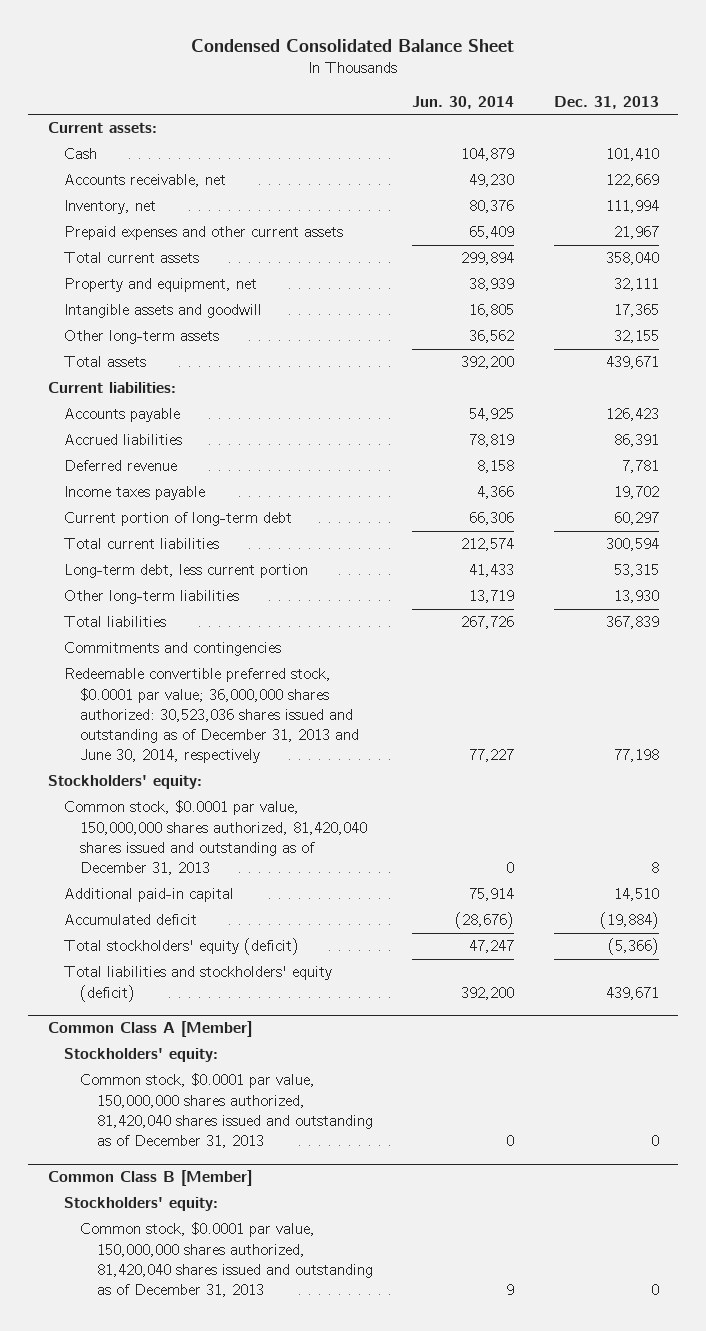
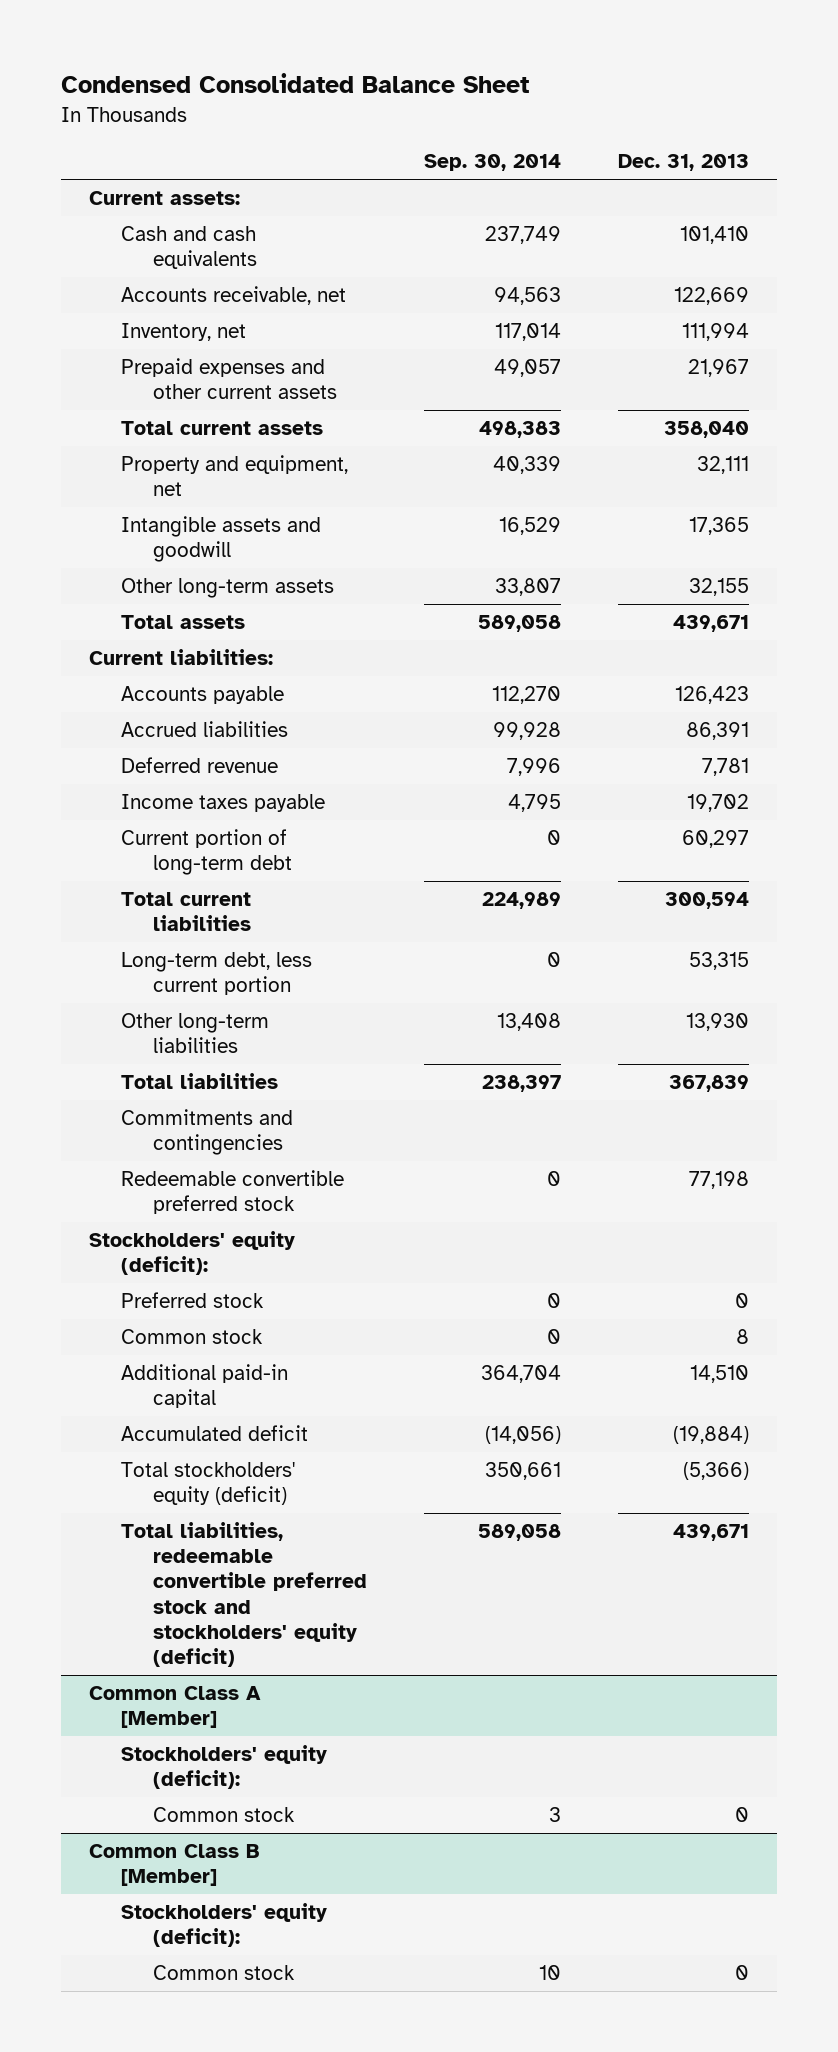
[412,96,515,110] Jun. 30, 2014 -> none
none -> [423,154,561,172] Sep. 30, 2014
[63,148,97,160] Cash -> [121,226,258,270] Cash and cash equivalents
[63,668,360,764] Redeemable convertible preferred stock, $0.0001 par value; 36,000,000 shares authorized: 30,523,036 shares issued and outstanding as of December 31, 2013 and June 30, 2014, respectively -> [121,1170,345,1215] Redeemable convertible preferred stock
[47,775,202,790] Stockholders' equity: -> [89,1231,296,1276] Stockholders' equity (deficit):
none -> [121,1292,265,1309] Preferred stock
[63,800,368,876] Common stock, $0.0001 par value, 150,000,000 shares authorized, 81,420,040 shares issued and outstanding as of December 31, 2013 -> [121,1329,264,1345] Common stock
[63,966,332,1002] Total liabilities and stockholders' equity (deficit) -> [121,1522,368,1667] Total liabilities, redeemable convertible preferred stock and stockholders' equity (deficit)
[63,1048,218,1063] Stockholders' equity: -> [121,1745,328,1790] Stockholders' equity (deficit):
[80,1073,373,1149] Common stock, $0.0001 par value, 150,000,000 shares authorized, 81,420,040 shares issued and outstanding as of December 31, 2013 -> [153,1807,296,1823] Common stock
[63,1197,218,1212] Stockholders' equity: -> [121,1903,328,1948] Stockholders' equity (deficit):
[80,1222,373,1298] Common stock, $0.0001 par value, 150,000,000 shares authorized, 81,420,040 shares issued and outstanding as of December 31, 2013 -> [153,1965,296,1981] Common stock

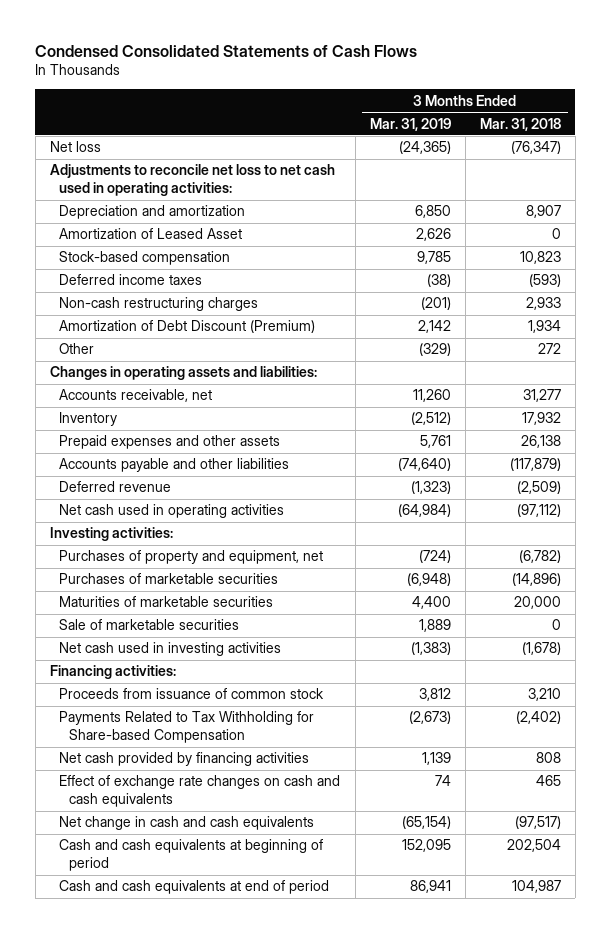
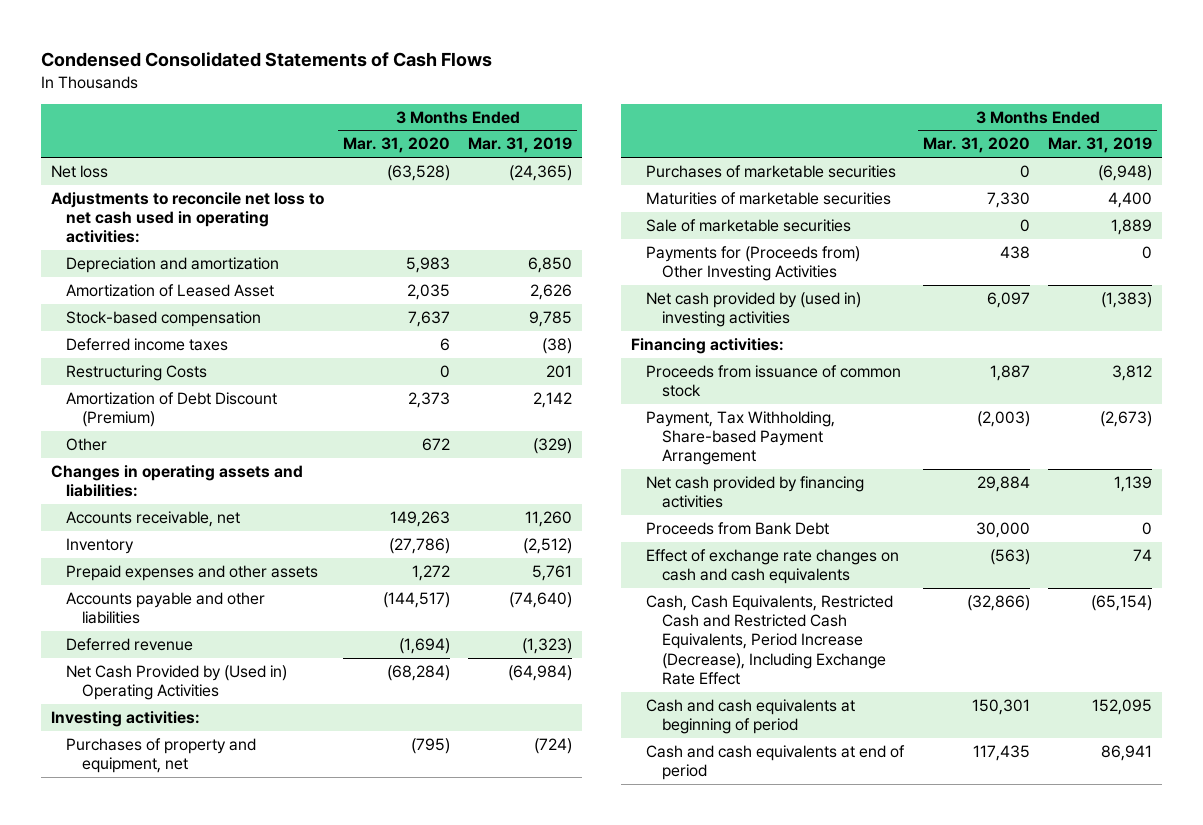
[479,117,561,131] Mar. 31, 2018 -> none
none -> [342,137,450,154] Mar. 31, 2020
[59,297,259,312] Non-cash restructuring charges -> none
none -> [66,365,208,382] Restructuring Costs
[59,504,285,519] Net cash used in operating activities -> [66,665,288,701] Net Cash Provided by (Used in) Operating Activities
none -> [646,246,861,282] Payments for (Proceeds from) Other Investing Activities
[59,642,282,657] Net cash used in investing activities -> [646,292,862,328] Net cash provided by (used in) investing activities
[59,711,315,744] Payments Related to Tax Withholding for Share-based Compensation -> [646,411,836,466] Payment, Tax Withholding, Share-based Payment Arrangement
none -> [646,522,830,536] Proceeds from Bank Debt
[59,816,315,831] Net change in cash and cash equivalents -> [646,595,894,685] Cash, Cash Equivalents, Restricted Cash and Restricted Cash Equivalents, Period Increase (Decrease), Including Exchange Rate Effect

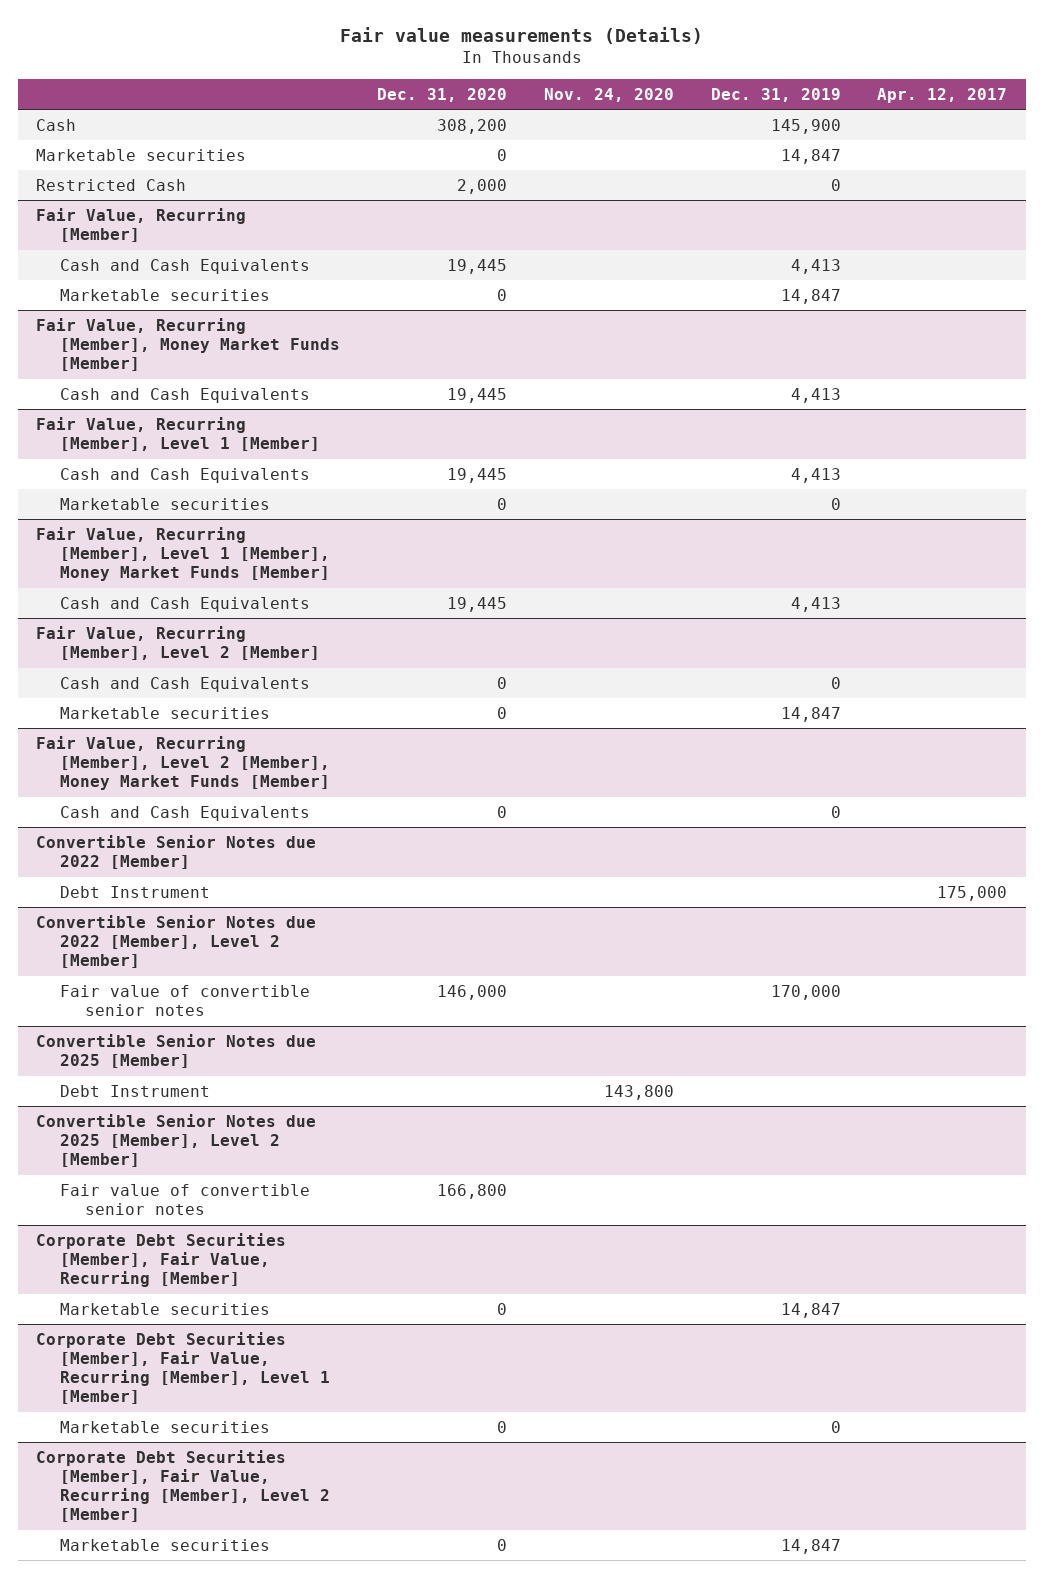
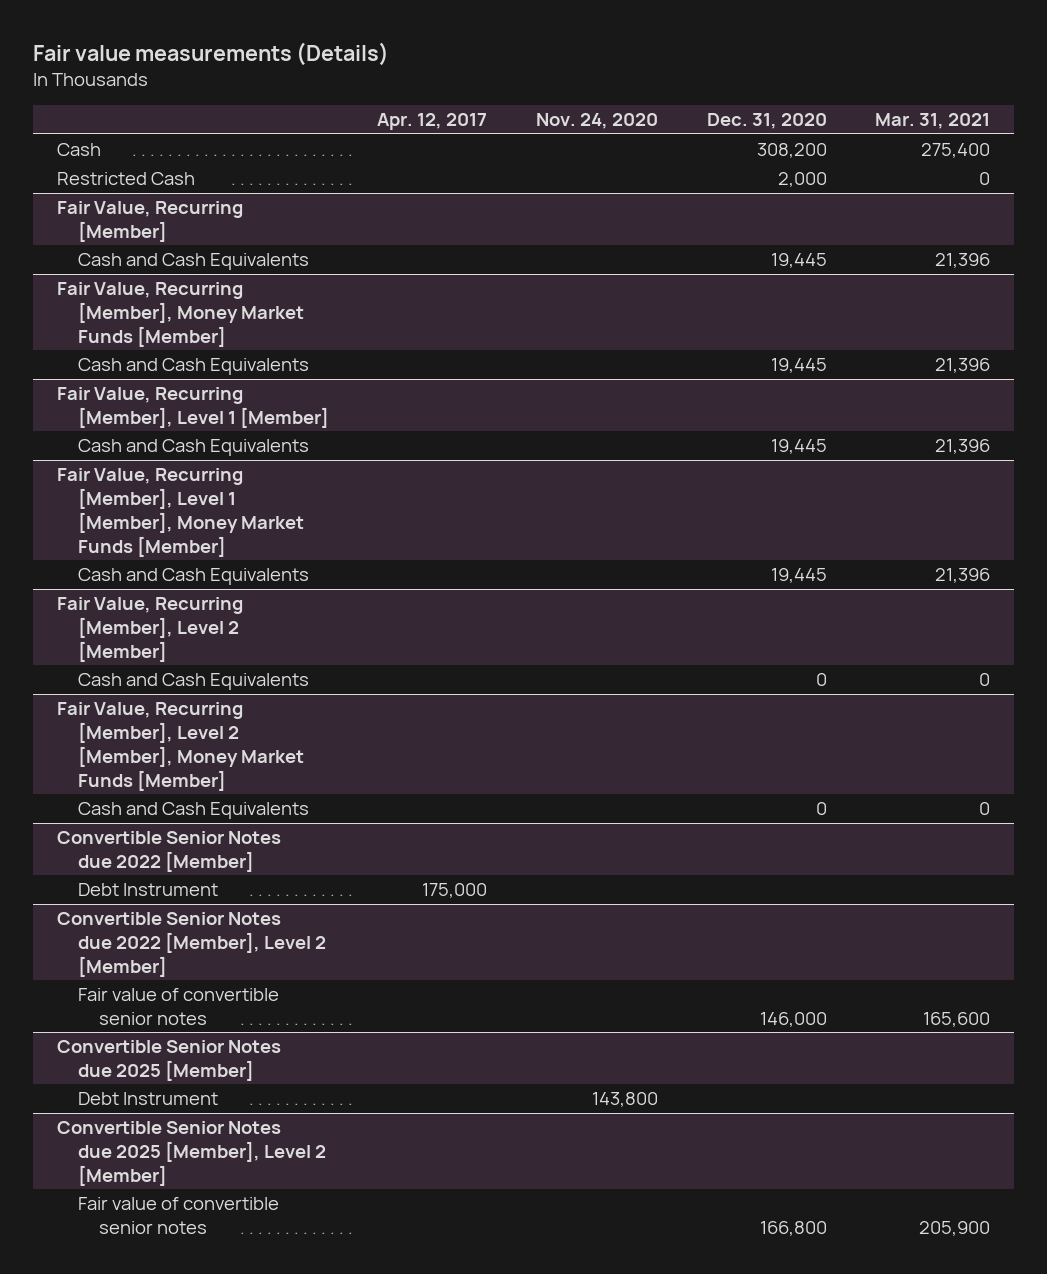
[710,87,841,102] Dec. 31, 2019 -> none
none -> [875,113,991,130] Mar. 31, 2021
[36,148,247,161] Marketable securities -> none
[60,288,271,301] Marketable securities -> none
[60,497,271,510] Marketable securities -> none
[60,706,271,719] Marketable securities -> none
[36,1232,287,1288] Corporate Debt Securities [Member], Fair Value, Recurring [Member] -> none
[60,1302,271,1315] Marketable securities -> none
[36,1331,331,1405] Corporate Debt Securities [Member], Fair Value, Recurring [Member], Level 1 [Member] -> none
[60,1420,271,1433] Marketable securities -> none
[36,1449,331,1523] Corporate Debt Securities [Member], Fair Value, Recurring [Member], Level 2 [Member] -> none
[60,1538,271,1551] Marketable securities -> none

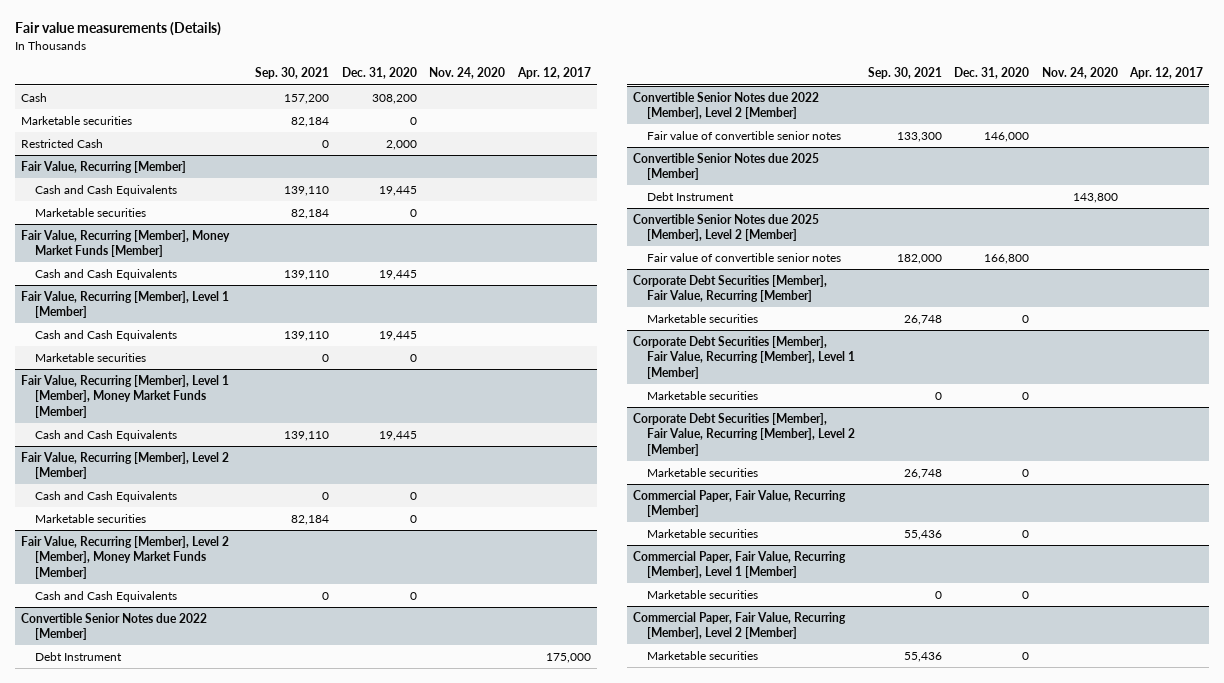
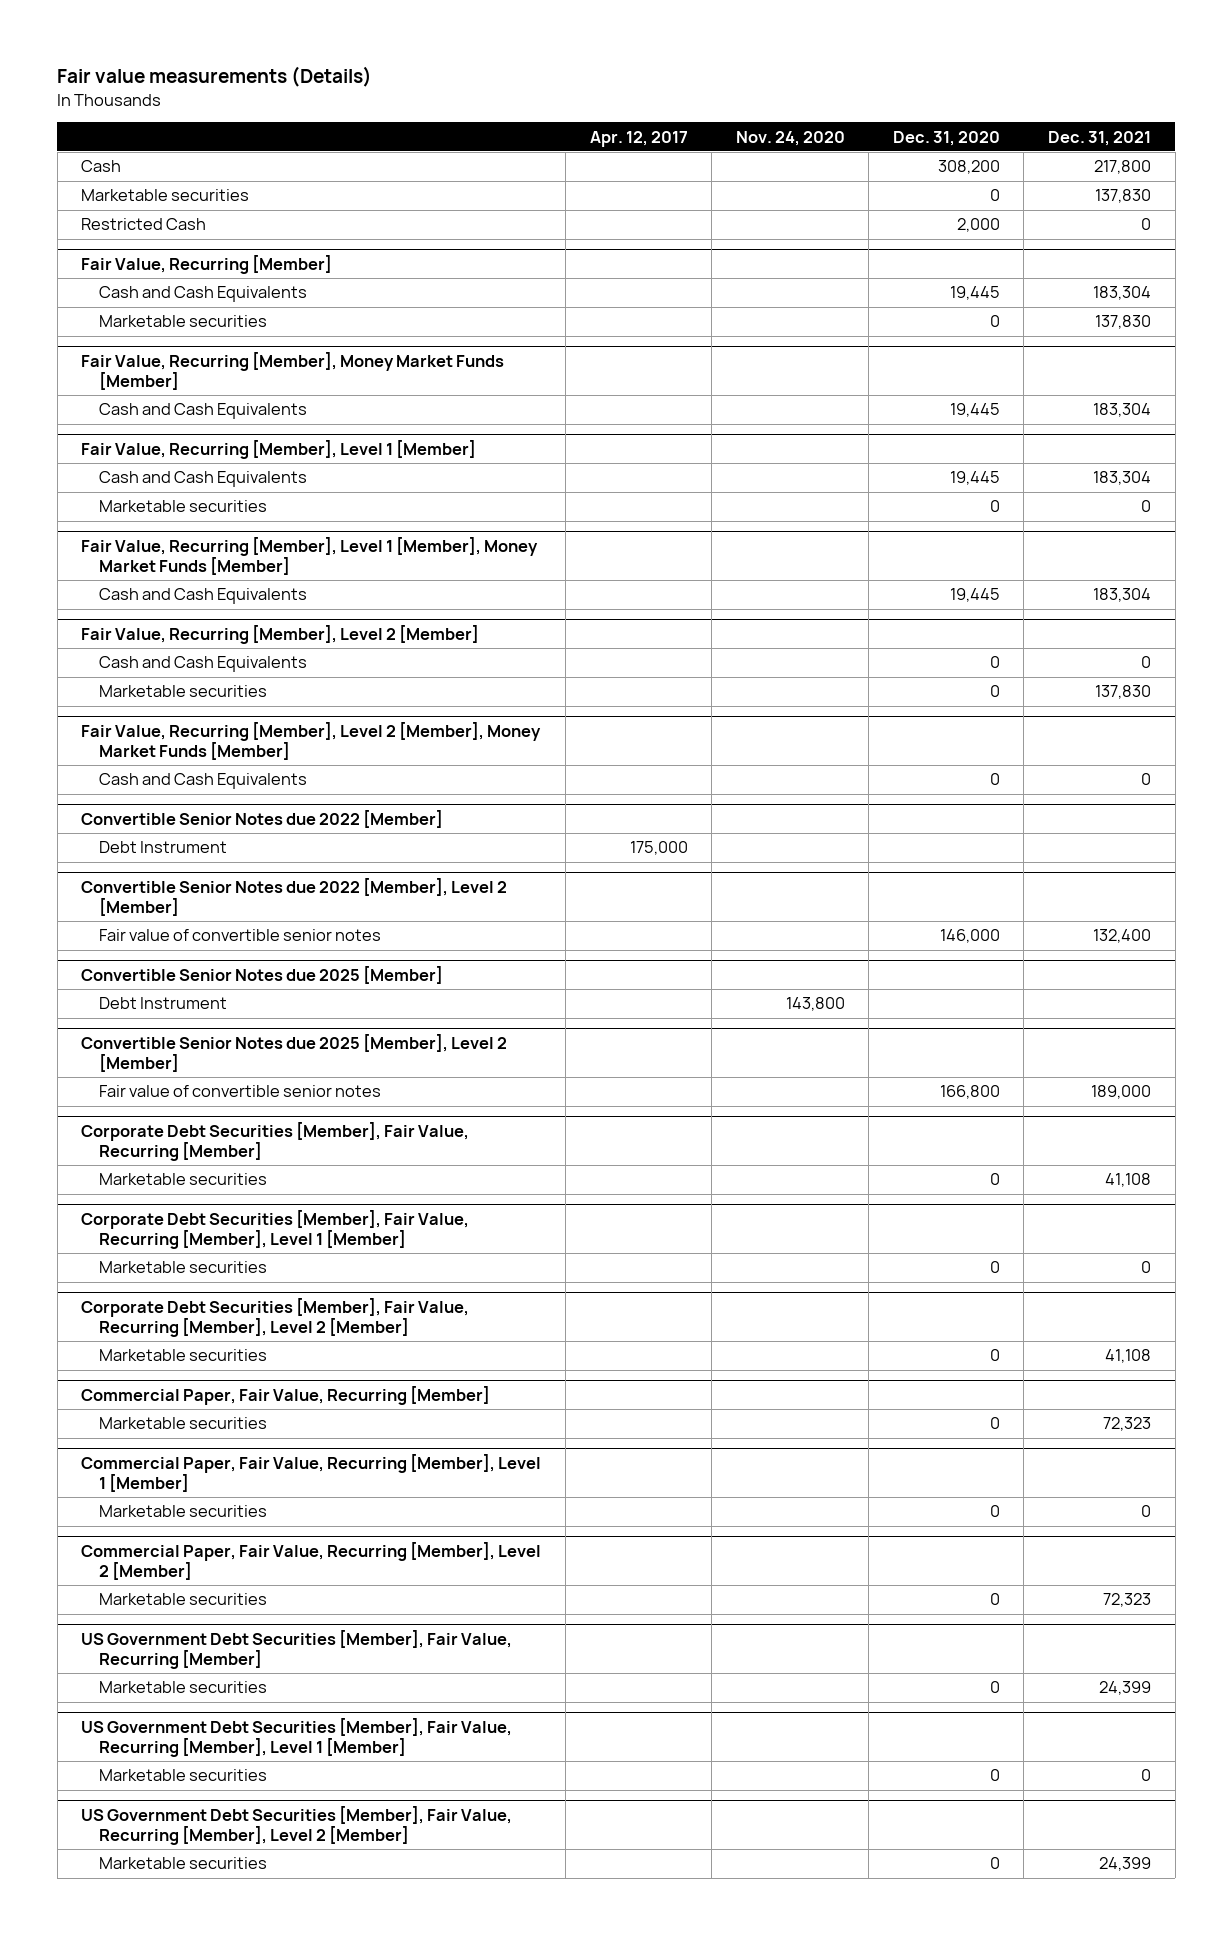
[255,67,330,80] Sep. 30, 2021 -> none
none -> [1048,130,1152,146] Dec. 31, 2021
none -> [81,1629,513,1669] US Government Debt Securities [Member], Fair Value, Recurring [Member]
none -> [98,1681,267,1694] Marketable securities
none -> [81,1717,513,1757] US Government Debt Securities [Member], Fair Value, Recurring [Member], Level 1 [Member]
none -> [98,1769,267,1782] Marketable securities
none -> [81,1805,513,1845] US Government Debt Securities [Member], Fair Value, Recurring [Member], Level 2 [Member]
none -> [98,1857,267,1870] Marketable securities

